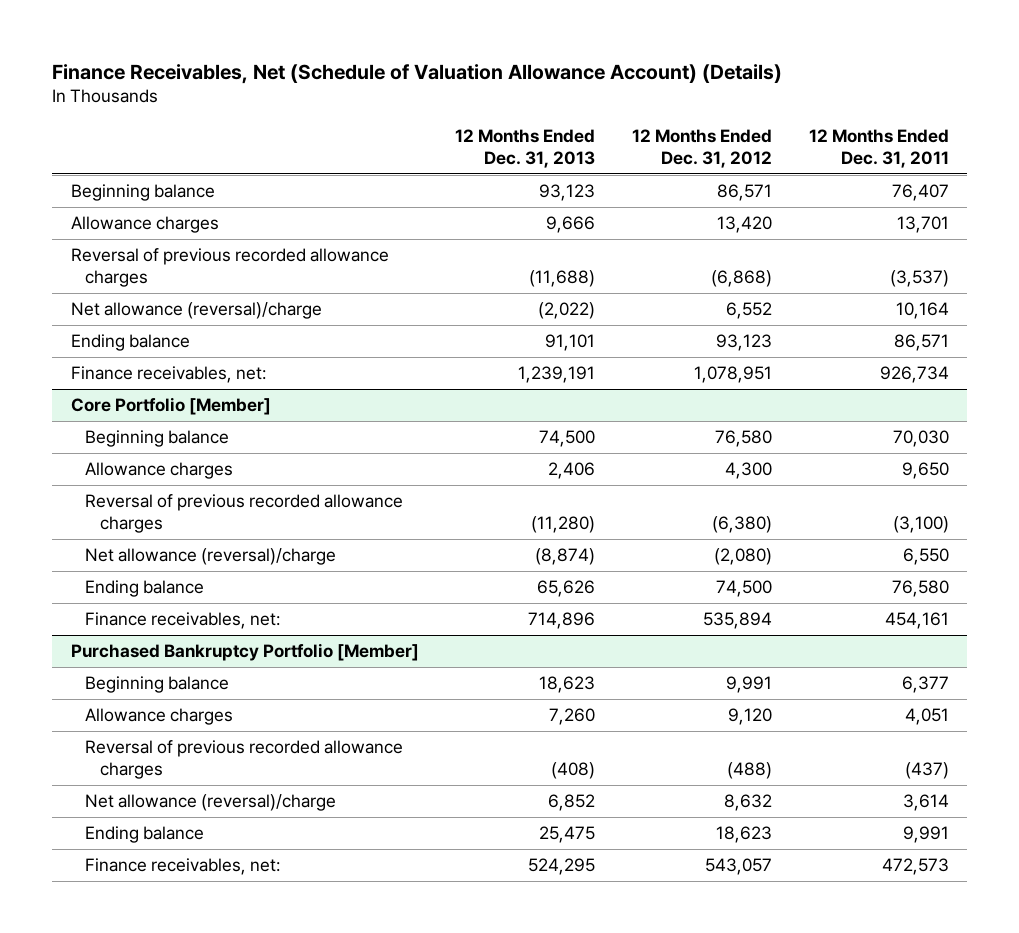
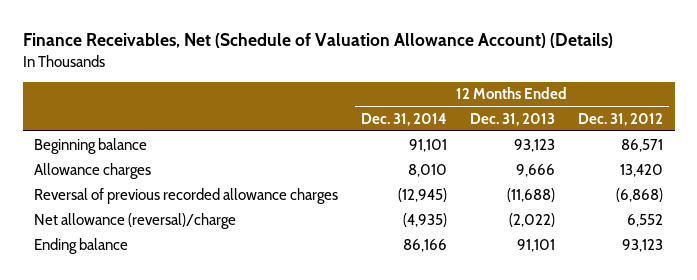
[808,128,949,168] 12 Months Ended Dec. 31, 2011 -> none
none -> [361,112,448,126] Dec. 31, 2014
[70,366,266,384] Finance receivables, net: -> none
[70,397,271,416] Core Portfolio [Member] -> none
[85,430,230,448] Beginning balance -> none
[85,462,234,480] Allowance charges -> none
[85,494,404,534] Reversal of previous recorded allowance charges -> none
[85,548,337,566] Net allowance (reversal)/charge -> none
[85,580,205,598] Ending balance -> none
[85,612,281,630] Finance receivables, net: -> none
[70,643,419,662] Purchased Bankruptcy Portfolio [Member] -> none
[85,676,230,694] Beginning balance -> none
[85,708,234,726] Allowance charges -> none
[85,740,404,780] Reversal of previous recorded allowance charges -> none
[85,794,337,812] Net allowance (reversal)/charge -> none
[85,826,205,844] Ending balance -> none
[85,858,281,876] Finance receivables, net: -> none

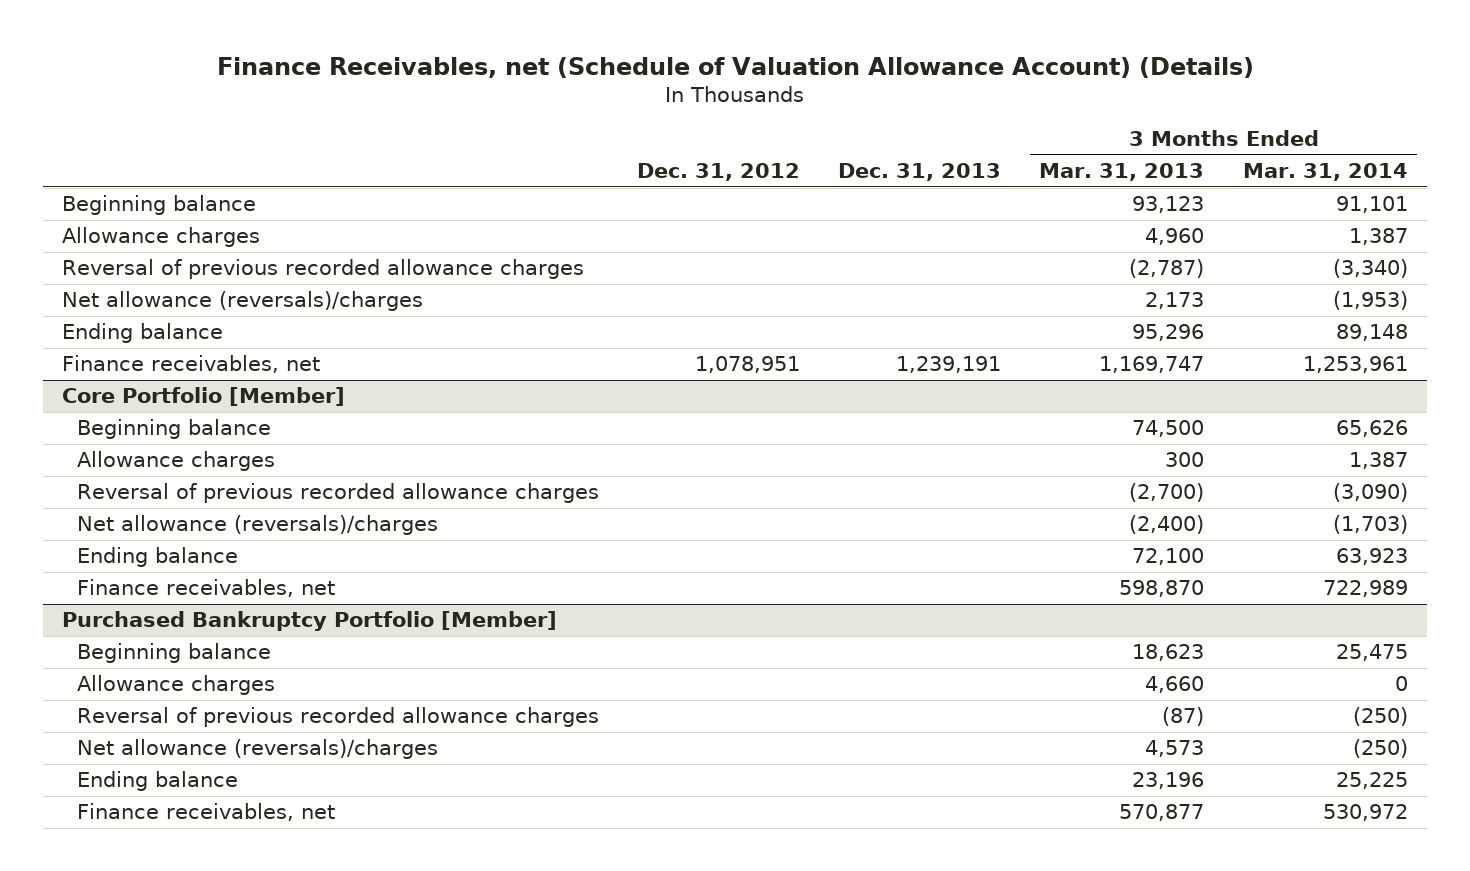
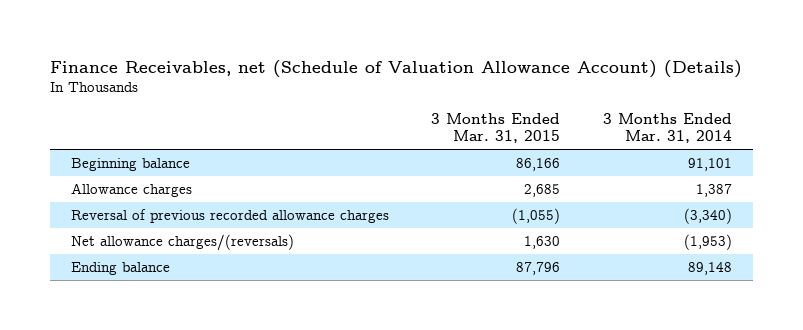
[637,163,801,182] Dec. 31, 2012 -> none
[838,163,1002,182] Dec. 31, 2013 -> none
[1039,163,1205,182] Mar. 31, 2013 -> none
none -> [431,113,561,144] 3 Months Ended Mar. 31, 2015
[61,291,423,312] Net allowance (reversals)/charges -> [71,233,295,251] Net allowance charges/(reversals)
[61,355,320,374] Finance receivables, net -> none
[61,387,345,407] Core Portfolio [Member] -> none
[76,419,271,440] Beginning balance -> none
[76,451,275,472] Allowance charges -> none
[76,483,599,504] Reversal of previous recorded allowance charges -> none
[76,515,438,536] Net allowance (reversals)/charges -> none
[76,547,238,568] Ending balance -> none
[76,579,335,598] Finance receivables, net -> none
[61,611,557,632] Purchased Bankruptcy Portfolio [Member] -> none
[76,643,271,664] Beginning balance -> none
[76,675,275,696] Allowance charges -> none
[76,707,599,728] Reversal of previous recorded allowance charges -> none
[76,739,438,760] Net allowance (reversals)/charges -> none
[76,771,238,792] Ending balance -> none
[76,803,335,822] Finance receivables, net -> none

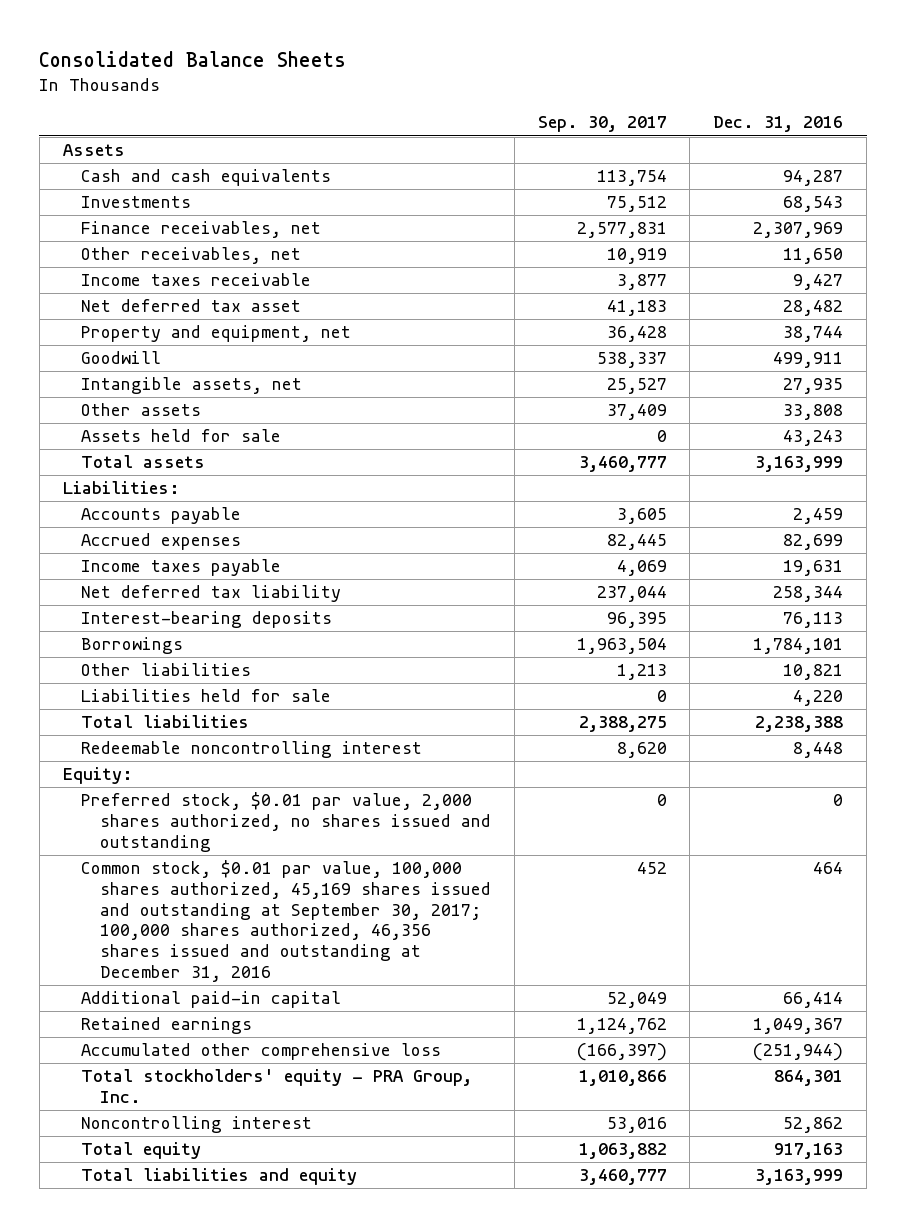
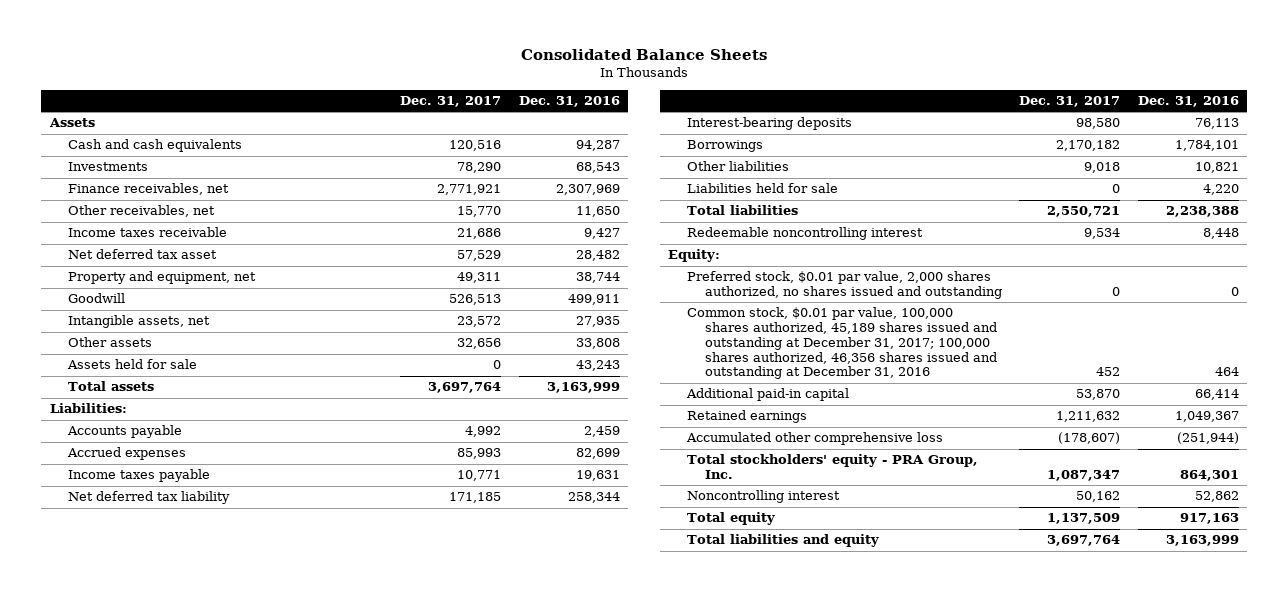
[537,116,667,133] Sep. 30, 2017 -> none
none -> [400,96,502,108] Dec. 31, 2017
[81,860,491,982] Common stock, $0.01 par value, 100,000 shares authorized, 45,169 shares issued and outstanding at September 30, 2017; 100,000 shares authorized, 46,356 shares issued and outstanding at December 31, 2016 -> [686,307,997,380] Common stock, $0.01 par value, 100,000 shares authorized, 45,189 shares issued and outstanding at December 31, 2017; 100,000 shares authorized, 46,356 shares issued and outstanding at December 31, 2016

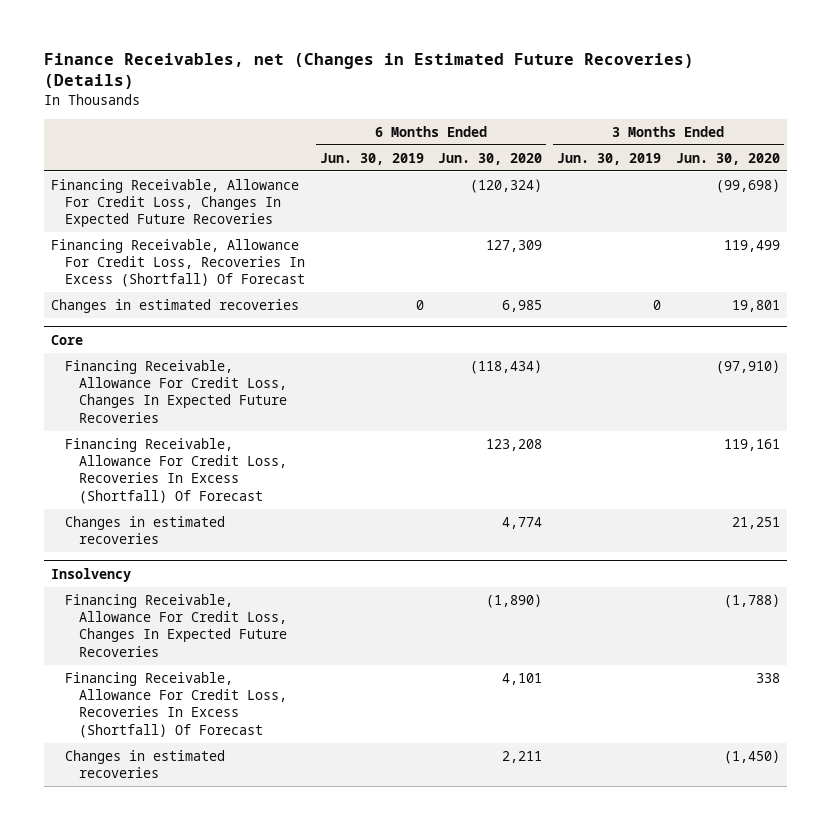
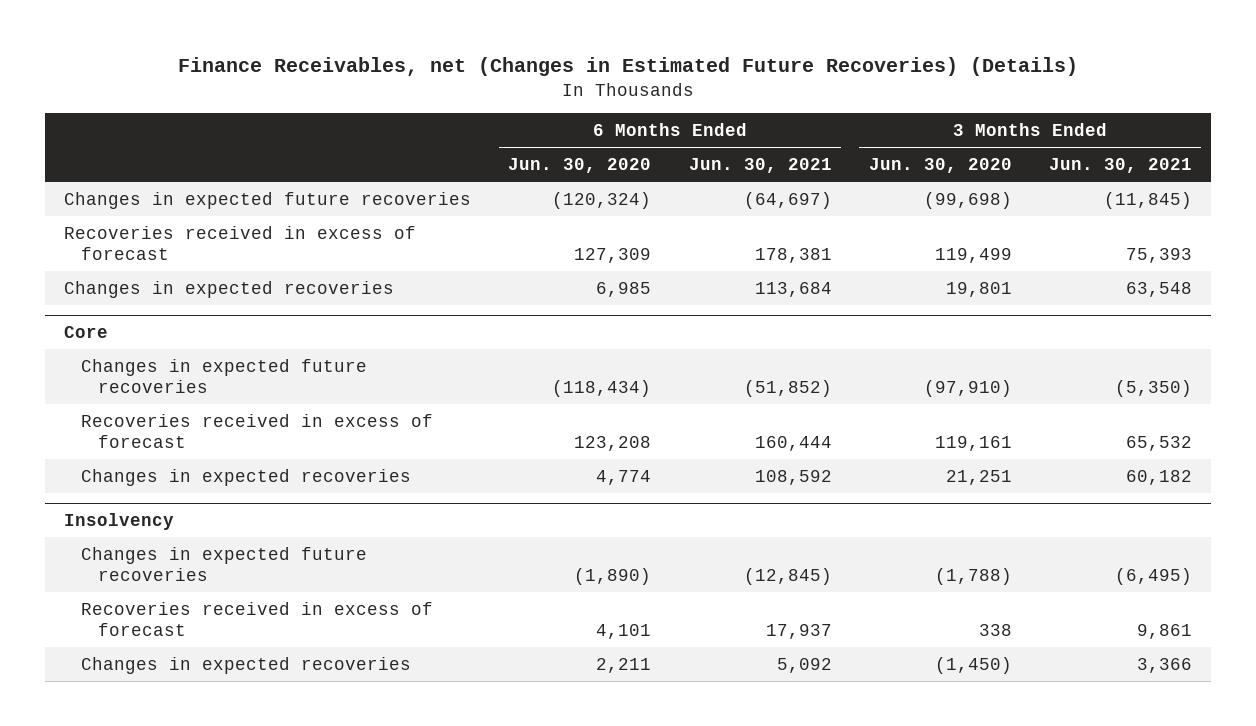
[319,152,424,165] Jun. 30, 2019 -> none
[557,152,662,165] Jun. 30, 2019 -> none
none -> [688,157,832,173] Jun. 30, 2021
none -> [1049,157,1193,173] Jun. 30, 2021
[51,178,300,228] Financing Receivable, Allowance For Credit Loss, Changes In Expected Future Recoveries -> [63,191,471,209] Changes in expected future recoveries
[51,238,305,288] Financing Receivable, Allowance For Credit Loss, Recoveries In Excess (Shortfall) Of Forecast -> [63,225,416,260] Recoveries received in excess of forecast
[51,298,300,313] Changes in estimated recoveries -> [63,280,394,298] Changes in expected recoveries
[64,359,287,423] Financing Receivable, Allowance For Credit Loss, Changes In Expected Future Recoveries -> [81,358,368,393] Changes in expected future recoveries
[64,437,287,504] Financing Receivable, Allowance For Credit Loss, Recoveries In Excess (Shortfall) Of Forecast -> [81,413,434,448] Recoveries received in excess of forecast
[64,515,225,545] Changes in estimated recoveries -> [81,468,412,486] Changes in expected recoveries
[64,593,287,657] Financing Receivable, Allowance For Credit Loss, Changes In Expected Future Recoveries -> [81,546,368,581] Changes in expected future recoveries
[64,671,287,738] Financing Receivable, Allowance For Credit Loss, Recoveries In Excess (Shortfall) Of Forecast -> [81,601,434,636] Recoveries received in excess of forecast
[64,749,225,779] Changes in estimated recoveries -> [81,656,412,674] Changes in expected recoveries

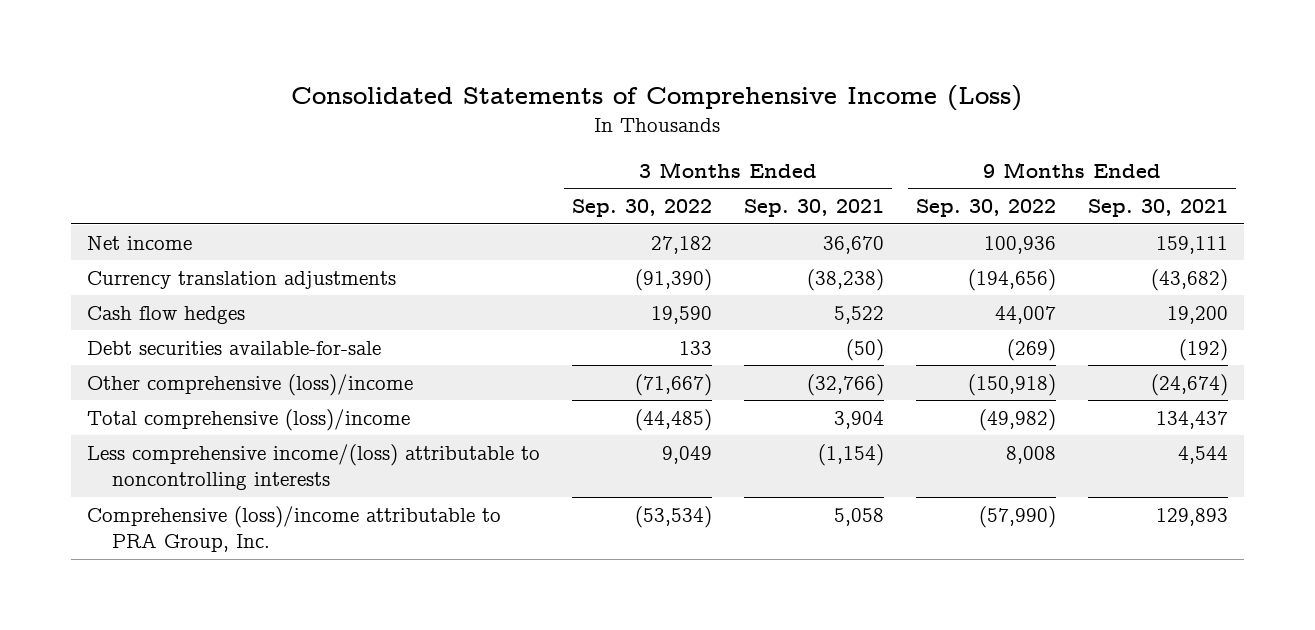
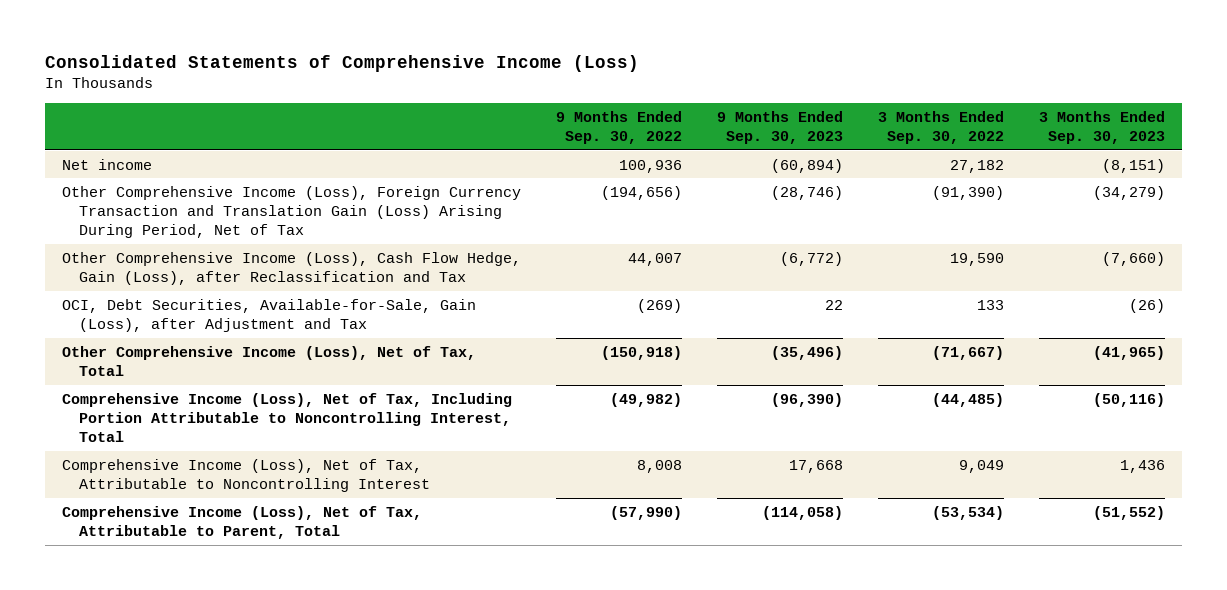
[743,199,884,218] Sep. 30, 2021 -> none
[1088,199,1229,218] Sep. 30, 2021 -> none
none -> [717,110,844,145] 9 Months Ended Sep. 30, 2023
none -> [1038,110,1165,145] 3 Months Ended Sep. 30, 2023
[86,270,396,289] Currency translation adjustments -> [62,185,522,238] Other Comprehensive Income (Loss), Foreign Currency Transaction and Translation Gain (Loss) Arising During Period, Net of Tax
[86,305,245,324] Cash flow hedges -> [62,251,522,285] Other Comprehensive Income (Loss), Cash Flow Hedge, Gain (Loss), after Reclassification and Tax
[86,340,381,355] Debt securities available-for-sale -> [62,298,477,332] OCI, Debt Securities, Available-for-Sale, Gain (Loss), after Adjustment and Tax
[86,373,413,396] Other comprehensive (loss)/income -> [62,345,477,376] Other Comprehensive Income (Loss), Net of Tax, Total
[86,408,410,431] Total comprehensive (loss)/income -> [62,392,513,442] Comprehensive Income (Loss), Net of Tax, Including Portion Attributable to Noncontrolling Interest, Total
[86,443,540,491] Less comprehensive income/(loss) attributable to noncontrolling interests -> [62,458,430,492] Comprehensive Income (Loss), Net of Tax, Attributable to Noncontrolling Interest
[86,505,501,553] Comprehensive (loss)/income attributable to PRA Group, Inc. -> [62,505,423,539] Comprehensive Income (Loss), Net of Tax, Attributable to Parent, Total

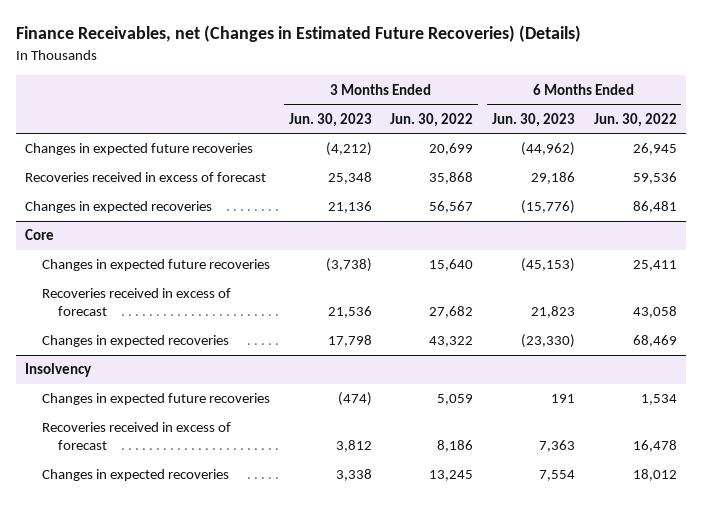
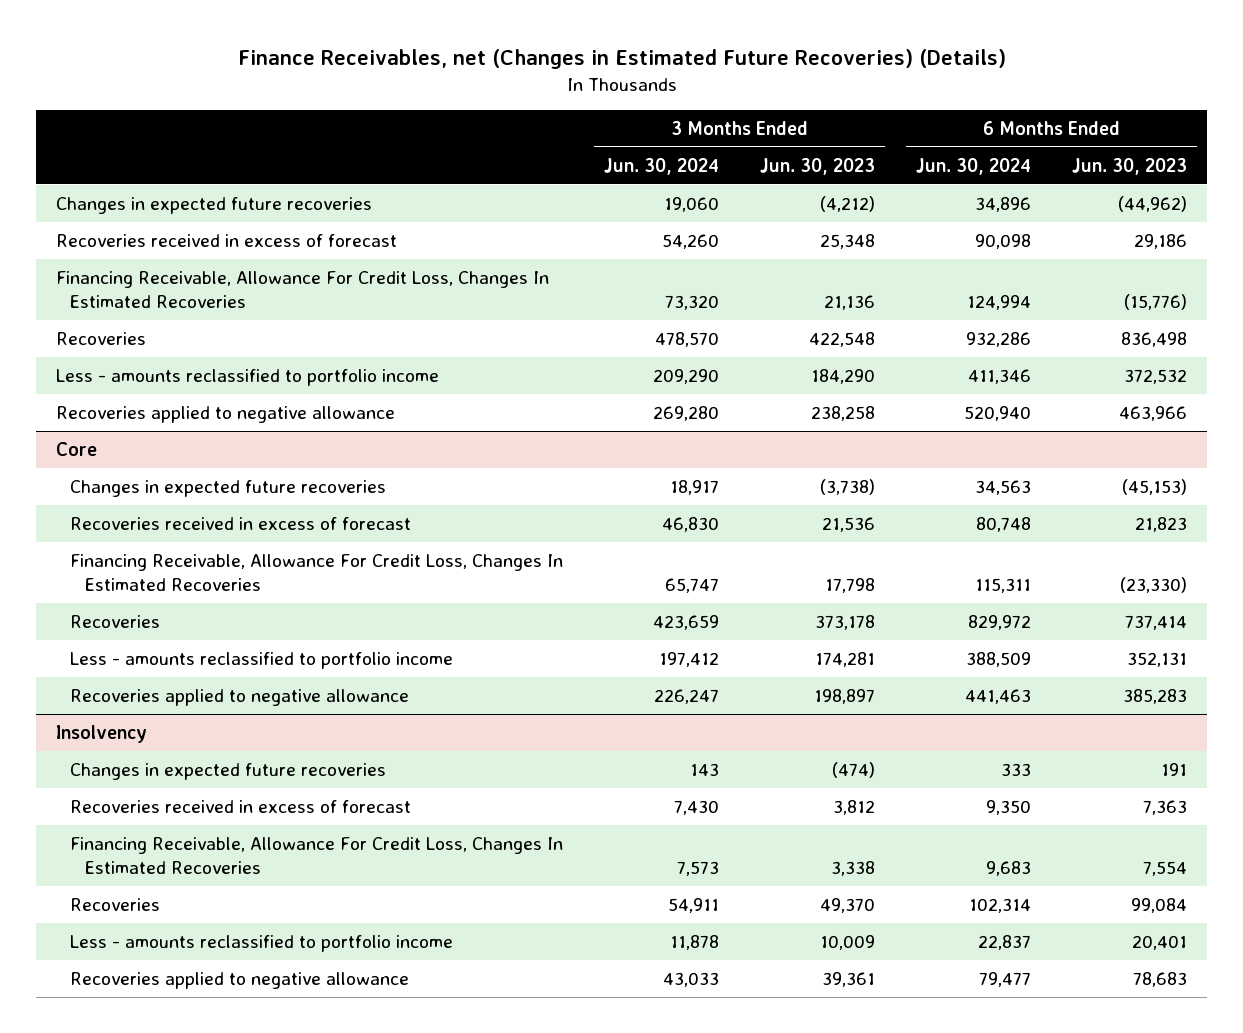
[390,112,474,127] Jun. 30, 2022 -> none
[593,112,677,127] Jun. 30, 2022 -> none
none -> [604,157,720,175] Jun. 30, 2024
none -> [916,157,1032,175] Jun. 30, 2024
[25,201,213,214] Changes in expected recoveries -> [56,270,550,308] Financing Receivable, Allowance For Credit Loss, Changes In Estimated Recoveries
none -> [56,331,147,345] Recoveries
none -> [56,368,440,386] Less - amounts reclassified to portfolio income
none -> [56,405,396,423] Recoveries applied to negative allowance
[41,335,229,348] Changes in expected recoveries -> [70,553,564,591] Financing Receivable, Allowance For Credit Loss, Changes In Estimated Recoveries
none -> [70,614,161,628] Recoveries
none -> [70,651,454,669] Less - amounts reclassified to portfolio income
none -> [70,688,410,706] Recoveries applied to negative allowance
[41,469,229,482] Changes in expected recoveries -> [70,836,564,874] Financing Receivable, Allowance For Credit Loss, Changes In Estimated Recoveries
none -> [70,897,161,911] Recoveries
none -> [70,934,454,952] Less - amounts reclassified to portfolio income
none -> [70,971,410,989] Recoveries applied to negative allowance

